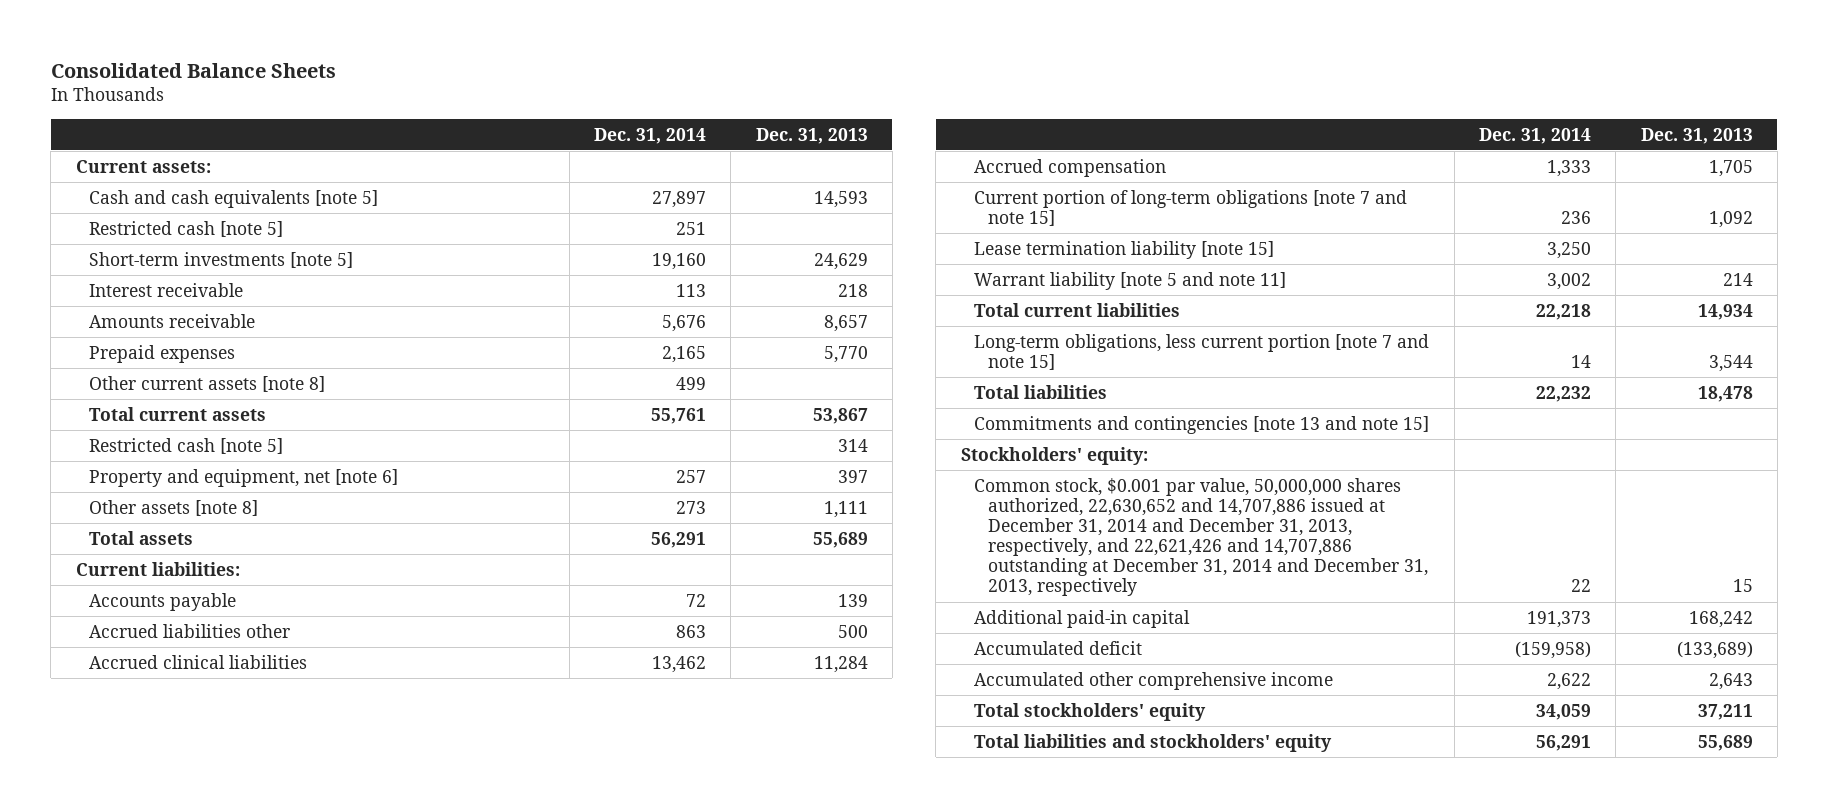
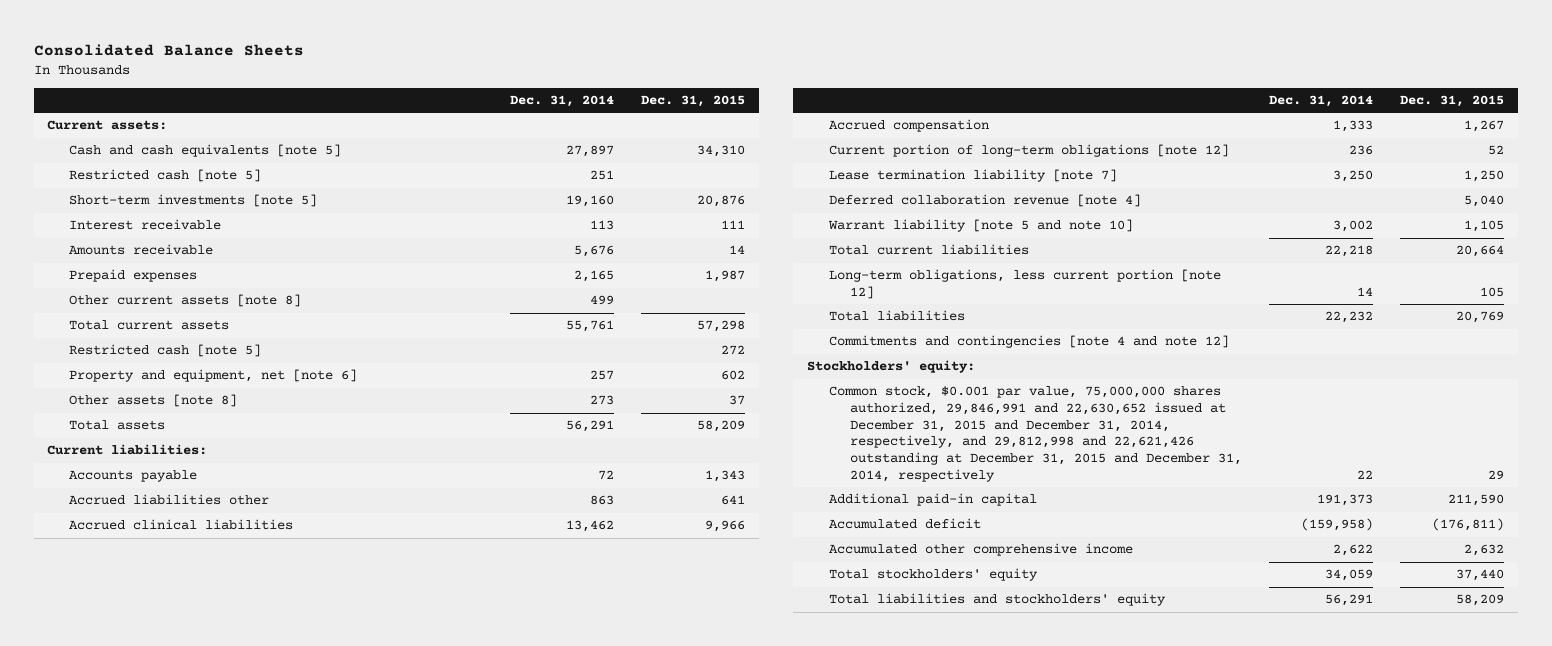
[755,127,868,144] Dec. 31, 2013 -> none
none -> [641,95,746,108] Dec. 31, 2015
[974,189,1408,226] Current portion of long-term obligations [note 7 and note 15] -> [828,144,1229,158] Current portion of long-term obligations [note 12]
[974,240,1275,259] Lease termination liability [note 15] -> [828,169,1117,183] Lease termination liability [note 7]
none -> [828,194,1141,208] Deferred collaboration revenue [note 4]
[974,271,1287,290] Warrant liability [note 5 and note 11] -> [827,219,1133,233] Warrant liability [note 5 and note 10]
[974,333,1430,370] Long-term obligations, less current portion [note 7 and note 15] -> [828,269,1221,299] Long-term obligations, less current portion [note 12]
[974,415,1430,434] Commitments and contingencies [note 13 and note 15] -> [828,335,1229,349] Commitments and contingencies [note 4 and note 12]
[974,477,1429,597] Common stock, $0.001 par value, 50,000,000 shares authorized, 22,630,652 and 14,707,886 issued at December 31, 2014 and December 31, 2013, respectively, and 22,621,426 and 14,707,886 outstanding at December 31, 2014 and December 31, 2013, respectively -> [828,386,1243,482] Common stock, $0.001 par value, 75,000,000 shares authorized, 29,846,991 and 22,630,652 issued at December 31, 2015 and December 31, 2014, respectively, and 29,812,998 and 22,621,426 outstanding at December 31, 2015 and December 31, 2014, respectively

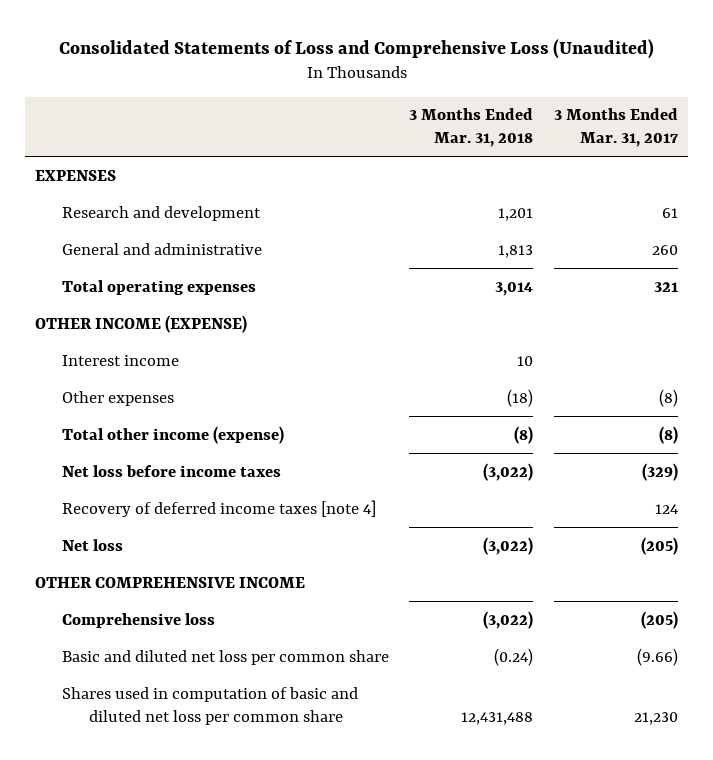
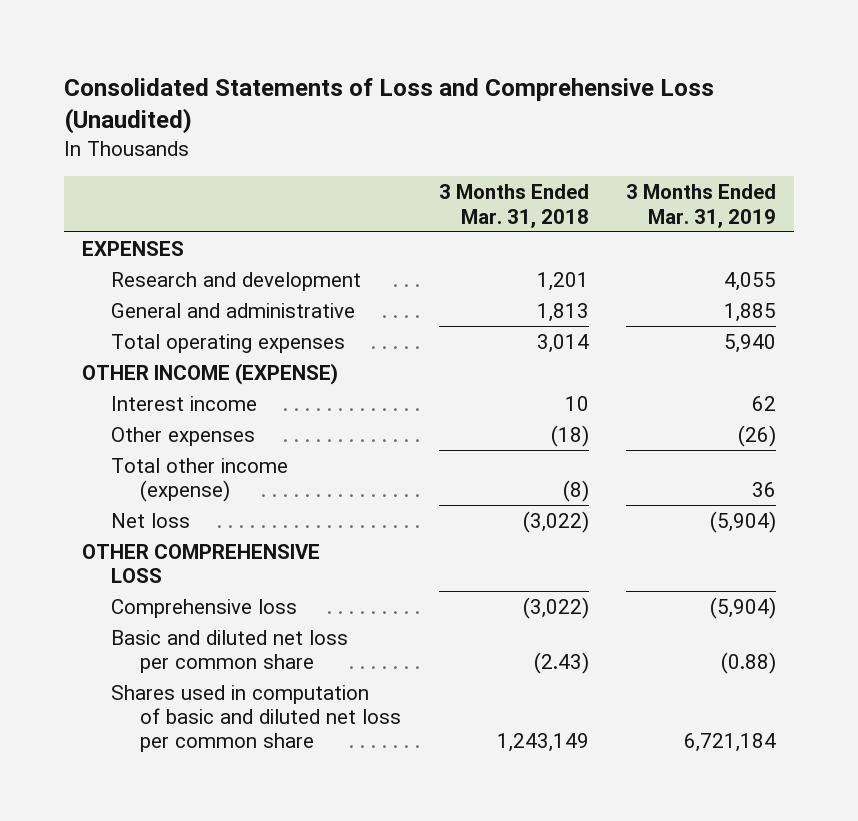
[553,108,678,148] 3 Months Ended Mar. 31, 2017 -> none
none -> [625,184,776,228] 3 Months Ended Mar. 31, 2019
[62,464,282,477] Net loss before income taxes -> none
[62,499,377,517] Recovery of deferred income taxes [note 4] -> none
[35,576,306,588] OTHER COMPREHENSIVE INCOME -> [82,544,321,584] OTHER COMPREHENSIVE LOSS
[494,647,534,666] (0.24) -> [533,652,589,675] (2.43)
[461,711,534,725] 12,431,488 -> [496,733,589,753] 1,243,149

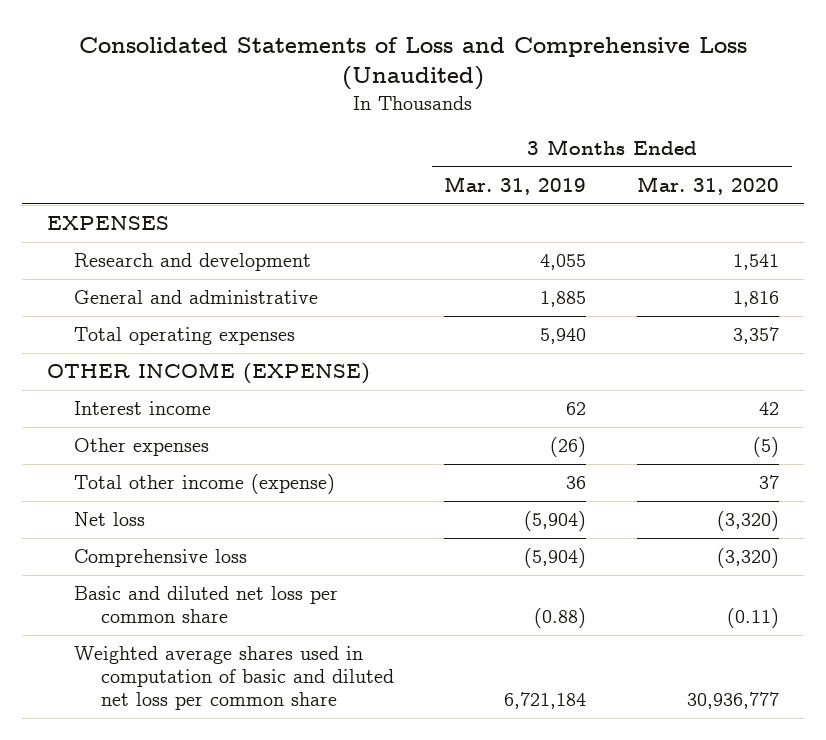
[438,184,589,228] 3 Months Ended Mar. 31, 2018 -> none
none -> [637,176,780,196] Mar. 31, 2020
[82,544,321,584] OTHER COMPREHENSIVE LOSS -> none
[111,685,402,753] Shares used in computation of basic and diluted net loss per common share -> [73,646,394,711] Weighted average shares used in computation of basic and diluted net loss per common share

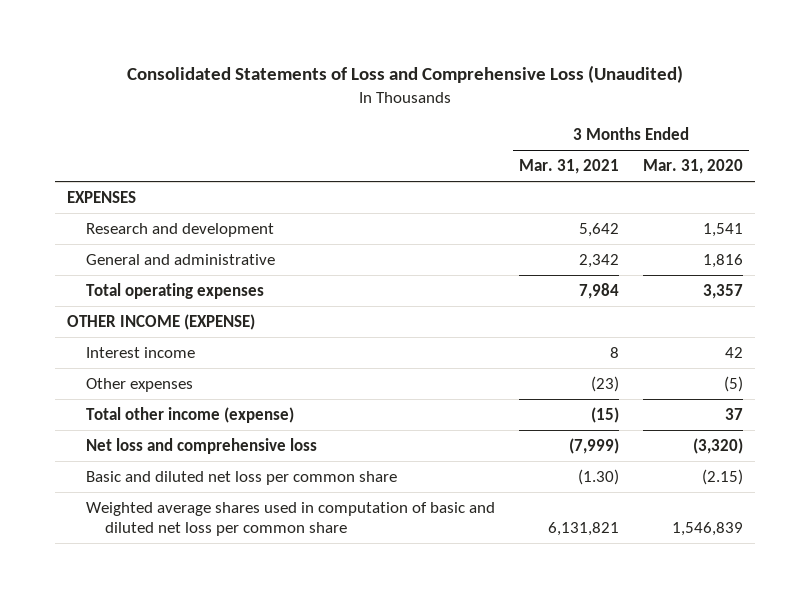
[444,176,587,196] Mar. 31, 2019 -> none
none -> [518,158,619,174] Mar. 31, 2021
[73,549,247,568] Comprehensive loss -> none
[73,512,145,527] Net loss -> [85,437,317,454] Net loss and comprehensive loss
[727,608,780,629] (0.11) -> [701,468,743,485] (2.15)
[687,692,780,710] 30,936,777 -> [671,521,743,536] 1,546,839

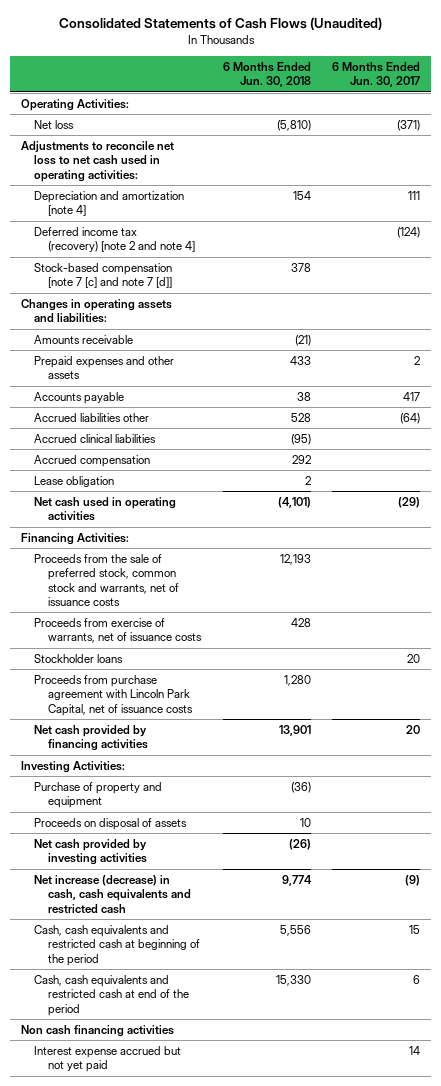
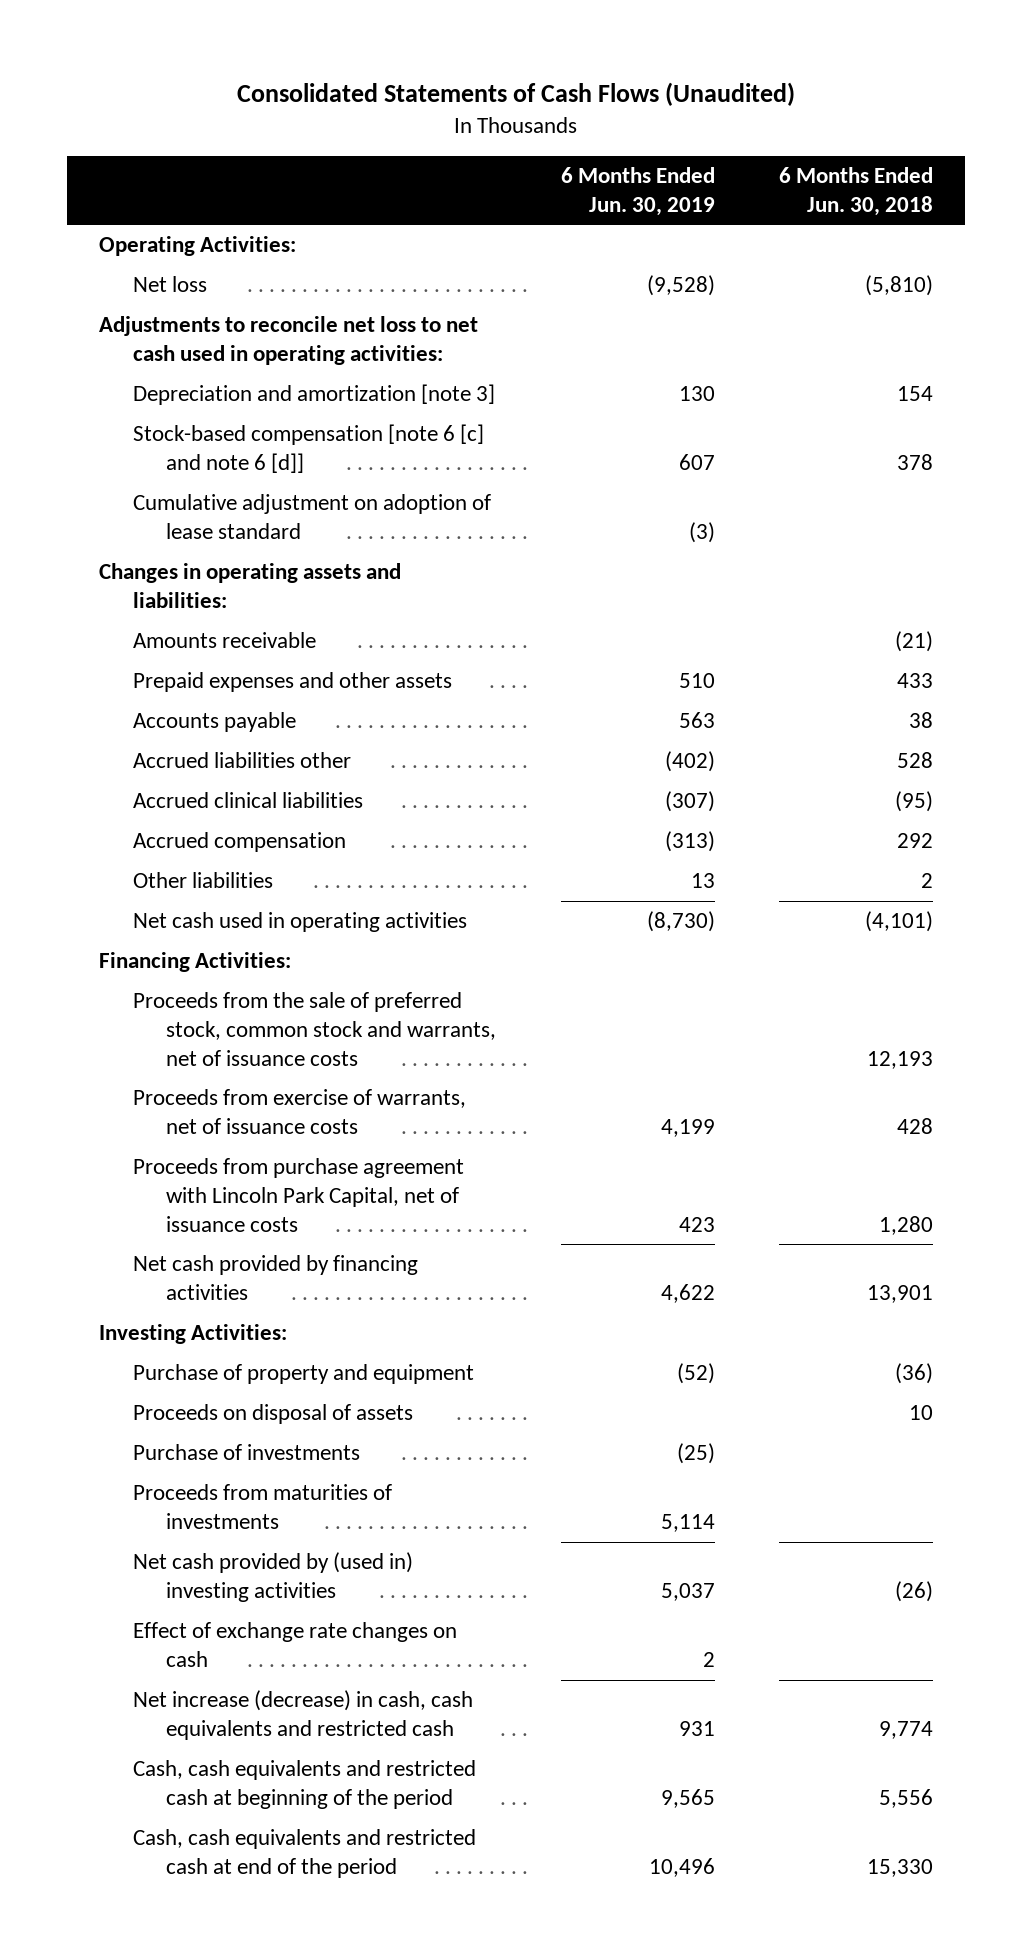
[332,61,421,88] 6 Months Ended Jun. 30, 2017 -> none
none -> [560,167,715,216] 6 Months Ended Jun. 30, 2019
[34,226,195,253] Deferred income tax (recovery) [note 2 and note 4] -> none
[34,190,185,217] Depreciation and amortization [note 4] -> [132,384,495,406] Depreciation and amortization [note 3]
[34,262,173,289] Stock-based compensation [note 7 [c] and note 7 [d]] -> [132,424,484,474] Stock-based compensation [note 6 [c] and note 6 [d]]
none -> [132,494,491,540] Cumulative adjustment on adoption of lease standard
[34,475,115,487] Lease obligation -> none
none -> [132,872,273,889] Other liabilities
[34,653,124,663] Stockholder loans -> none
none -> [132,1444,360,1461] Purchase of investments
none -> [132,1484,392,1530] Proceeds from maturities of investments
[34,838,148,866] Net cash provided by investing activities -> [132,1552,413,1603] Net cash provided by (used in) investing activities
none -> [132,1622,457,1668] Effect of exchange rate changes on cash
[20,1024,174,1037] Non cash financing activities -> none
[34,1045,182,1073] Interest expense accrued but not yet paid -> none

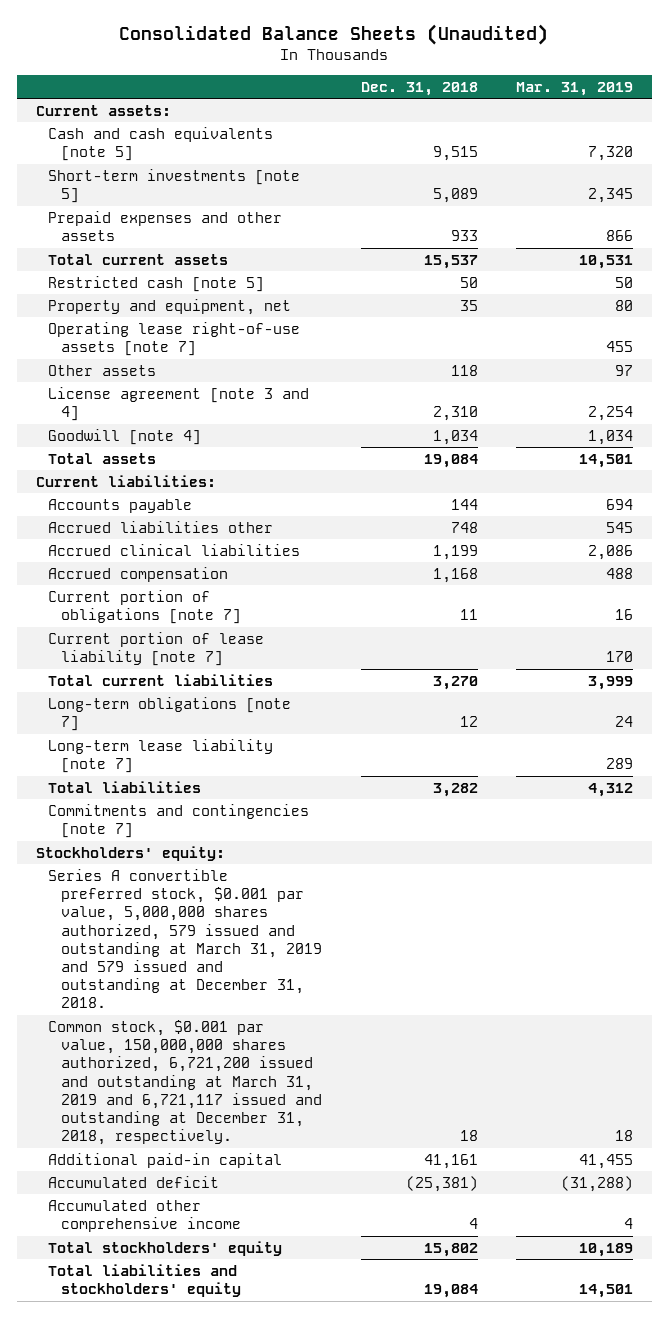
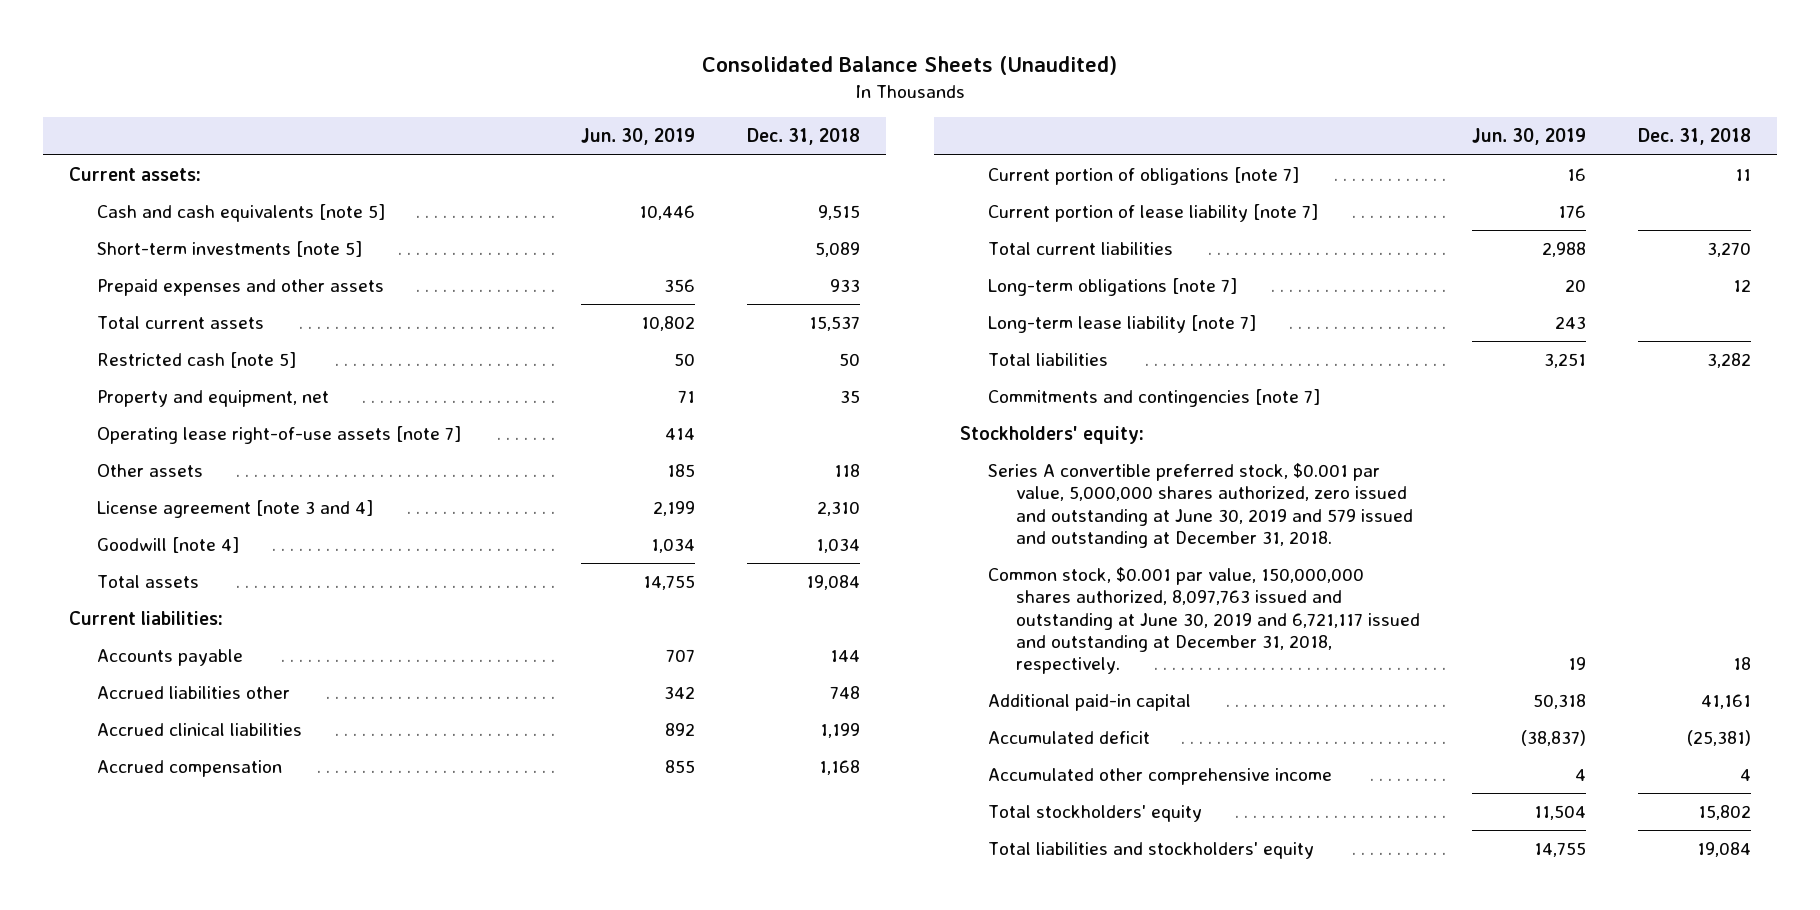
[515,82,633,97] Mar. 31, 2019 -> none
none -> [581,128,696,146] Jun. 30, 2019
[48,868,323,1009] Series A convertible preferred stock, $0.001 par value, 5,000,000 shares authorized, 579 issued and outstanding at March 31, 2019 and 579 issued and outstanding at December 31, 2018. -> [988,463,1414,548] Series A convertible preferred stock, $0.001 par value, 5,000,000 shares authorized, zero issued and outstanding at June 30, 2019 and 579 issued and outstanding at December 31, 2018.
[48,1019,323,1146] Common stock, $0.001 par value, 150,000,000 shares authorized, 6,721,200 issued and outstanding at March 31, 2019 and 6,721,117 issued and outstanding at December 31, 2018, respectively. -> [988,567,1421,675] Common stock, $0.001 par value, 150,000,000 shares authorized, 8,097,763 issued and outstanding at June 30, 2019 and 6,721,117 issued and outstanding at December 31, 2018, respectively.

